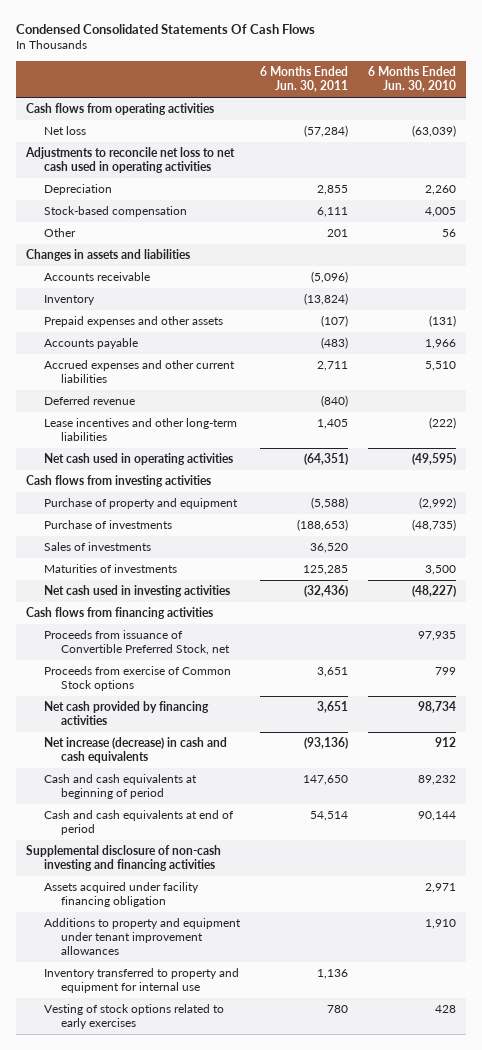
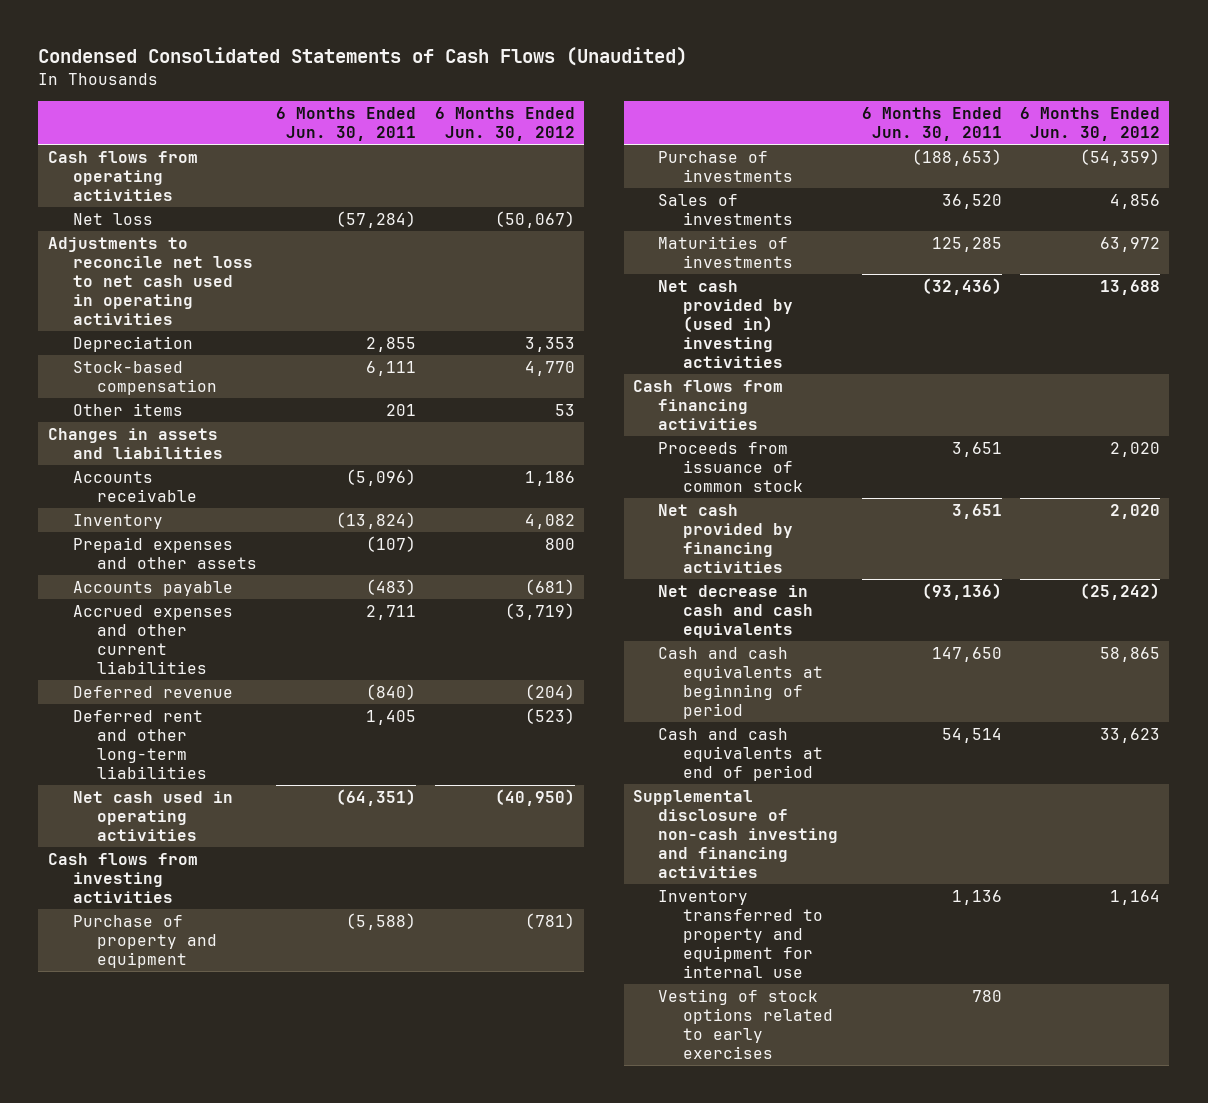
[16,23,316,34] Condensed Consolidated Statements Of Cash Flows -> [38,47,688,67] Condensed Consolidated Statements of Cash Flows (Unaudited)
[368,66,457,93] 6 Months Ended Jun. 30, 2010 -> none
none -> [434,107,575,141] 6 Months Ended Jun. 30, 2012
[43,228,76,238] Other -> [72,402,183,416] Other items
[43,418,237,442] Lease incentives and other long-term liabilities -> [72,709,208,779] Deferred rent and other long-term liabilities
[43,585,230,598] Net cash used in investing activities -> [658,279,794,368] Net cash provided by (used in) investing activities
[43,630,230,656] Proceeds from issuance of Convertible Preferred Stock, net -> none
[43,666,231,692] Proceeds from exercise of Common Stock options -> [658,441,804,492] Proceeds from issuance of common stock
[43,737,227,764] Net increase (decrease) in cash and cash equivalents -> [658,584,814,638] Net decrease in cash and cash equivalents
[43,882,199,908] Assets acquired under facility financing obligation -> none
[43,918,241,956] Additions to property and equipment under tenant improvement allowances -> none

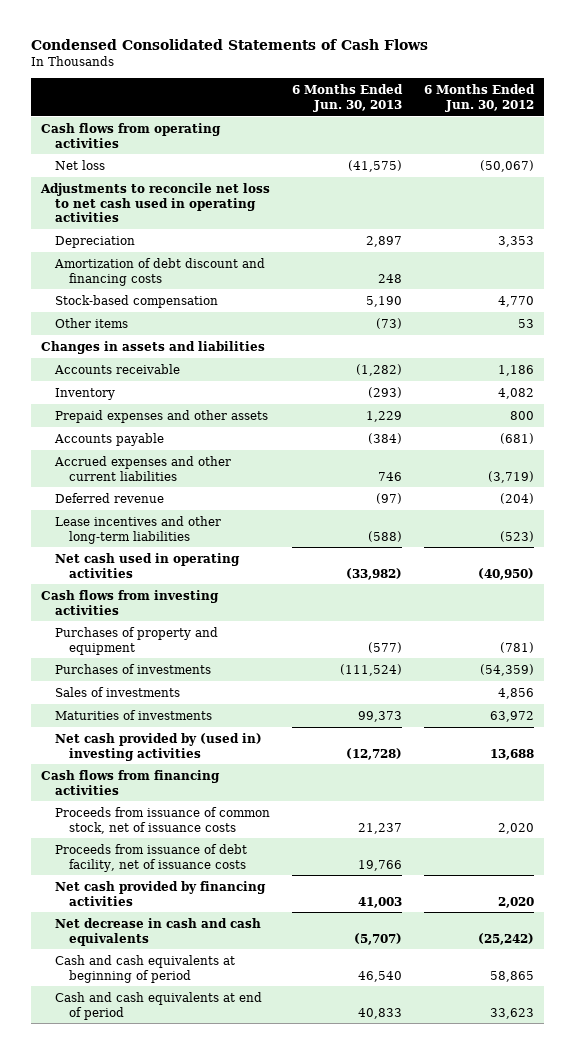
[38,47,688,67] Condensed Consolidated Statements of Cash Flows (Unaudited) -> [30,38,428,50] Condensed Consolidated Statements of Cash Flows
[275,107,416,141] 6 Months Ended Jun. 30, 2011 -> none
none -> [291,84,403,112] 6 Months Ended Jun. 30, 2013
none -> [54,257,266,286] Amortization of debt discount and financing costs
[72,709,208,779] Deferred rent and other long-term liabilities -> [55,515,222,544] Lease incentives and other long-term liabilities
[72,914,218,968] Purchase of property and equipment -> [55,626,219,655] Purchases of property and equipment
[658,150,794,182] Purchase of investments -> [55,663,212,674] Purchases of investments
[658,441,804,492] Proceeds from issuance of common stock -> [55,806,271,834] Proceeds from issuance of common stock, net of issuance costs
none -> [55,843,248,872] Proceeds from issuance of debt facility, net of issuance costs
[633,789,839,878] Supplemental disclosure of non-cash investing and financing activities -> none
[658,889,824,978] Inventory transferred to property and equipment for internal use -> none
[658,988,834,1059] Vesting of stock options related to early exercises -> none

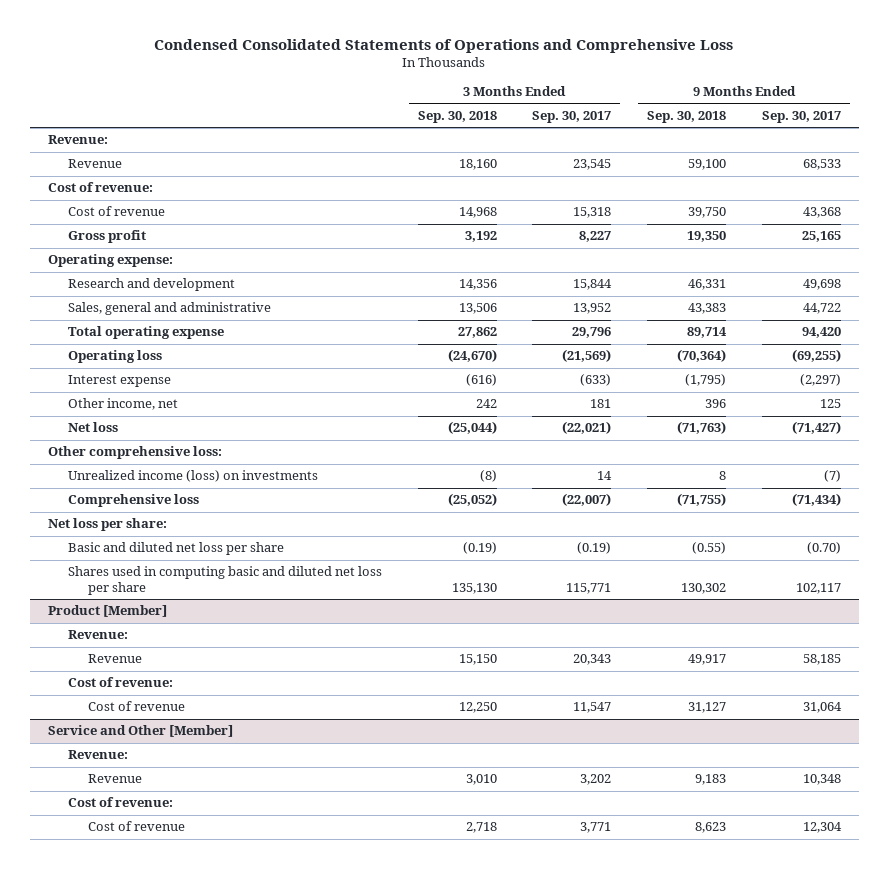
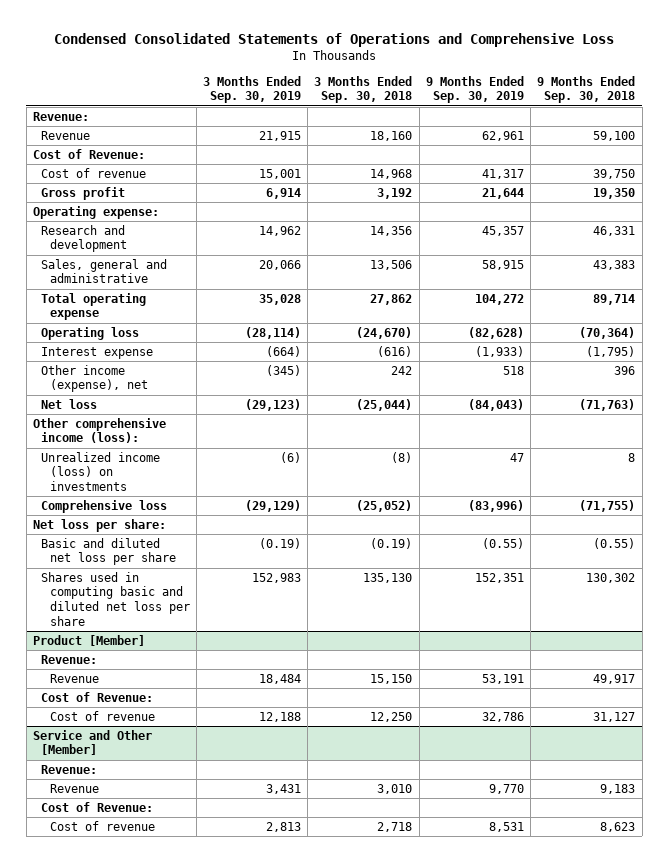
[532,110,612,123] Sep. 30, 2017 -> none
[761,110,841,123] Sep. 30, 2017 -> none
none -> [203,75,302,104] 3 Months Ended Sep. 30, 2019
none -> [425,75,524,104] 9 Months Ended Sep. 30, 2019
[47,182,153,193] Cost of revenue: -> [33,148,146,159] Cost of Revenue:
[67,398,178,411] Other income, net -> [41,364,148,393] Other income (expense), net
[47,446,222,460] Other comprehensive loss: -> [33,417,167,444] Other comprehensive income (loss):
[67,677,173,688] Cost of revenue: -> [41,691,154,702] Cost of Revenue:
[67,797,173,808] Cost of revenue: -> [41,801,154,812] Cost of Revenue:

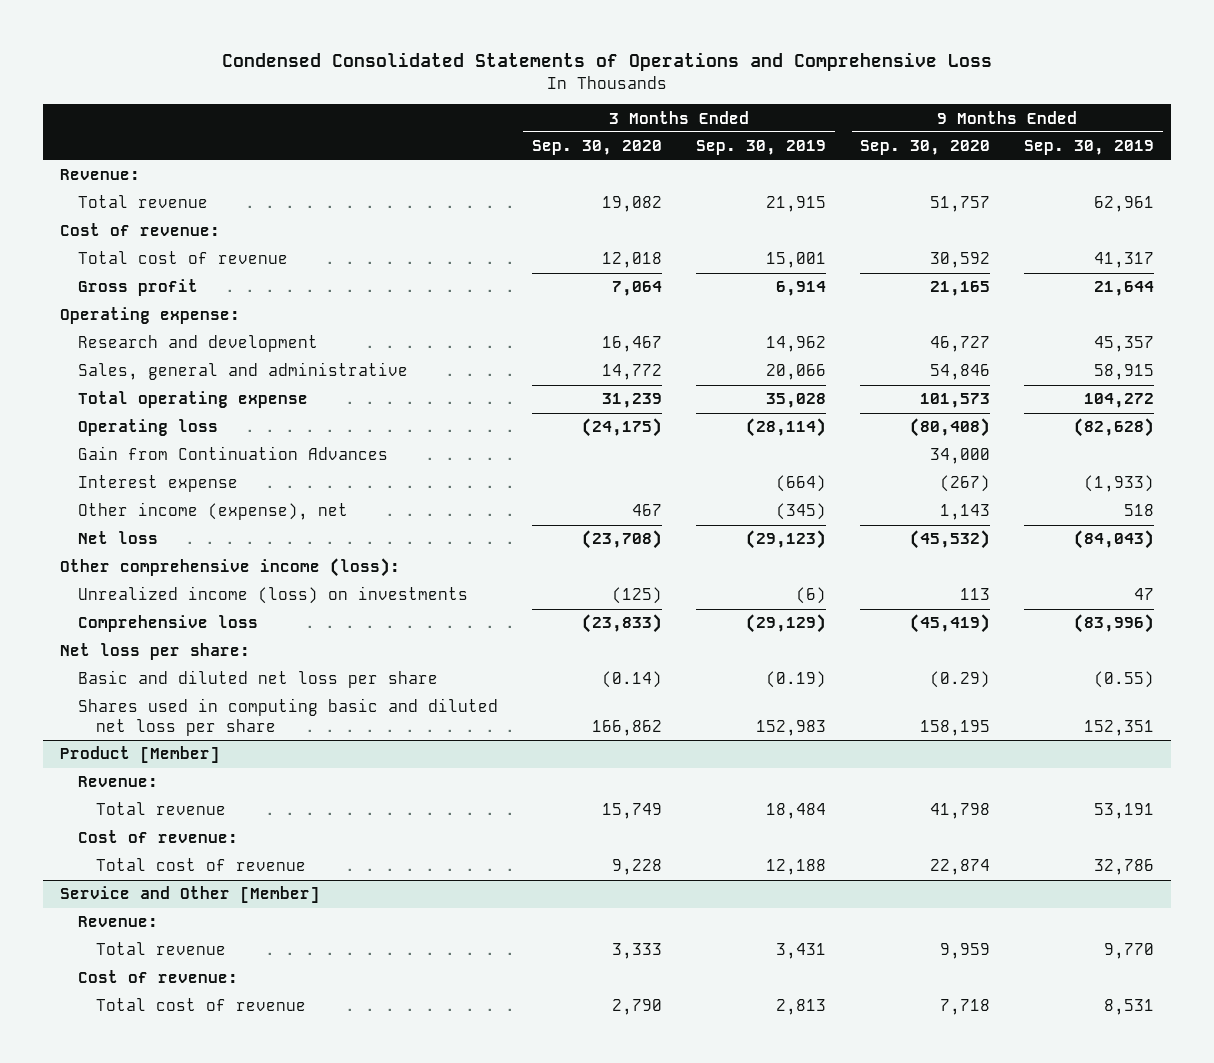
[314,75,413,104] 3 Months Ended Sep. 30, 2018 -> none
[537,75,636,104] 9 Months Ended Sep. 30, 2018 -> none
none -> [531,140,662,156] Sep. 30, 2020
none -> [860,140,991,156] Sep. 30, 2020
[41,130,91,140] Revenue -> [77,195,208,209] Total revenue
[33,148,146,159] Cost of Revenue: -> [60,223,221,237] Cost of revenue:
[41,167,147,178] Cost of revenue -> [77,251,288,265] Total cost of revenue
none -> [77,446,388,461] Gain from Continuation Advances
[49,673,99,683] Revenue -> [95,802,226,816] Total revenue
[41,691,154,702] Cost of Revenue: -> [77,830,238,844] Cost of revenue:
[49,710,155,721] Cost of revenue -> [95,858,306,872] Total cost of revenue
[49,783,99,793] Revenue -> [95,942,226,956] Total revenue
[41,801,154,812] Cost of Revenue: -> [77,970,238,984] Cost of revenue:
[49,820,155,831] Cost of revenue -> [95,998,306,1012] Total cost of revenue

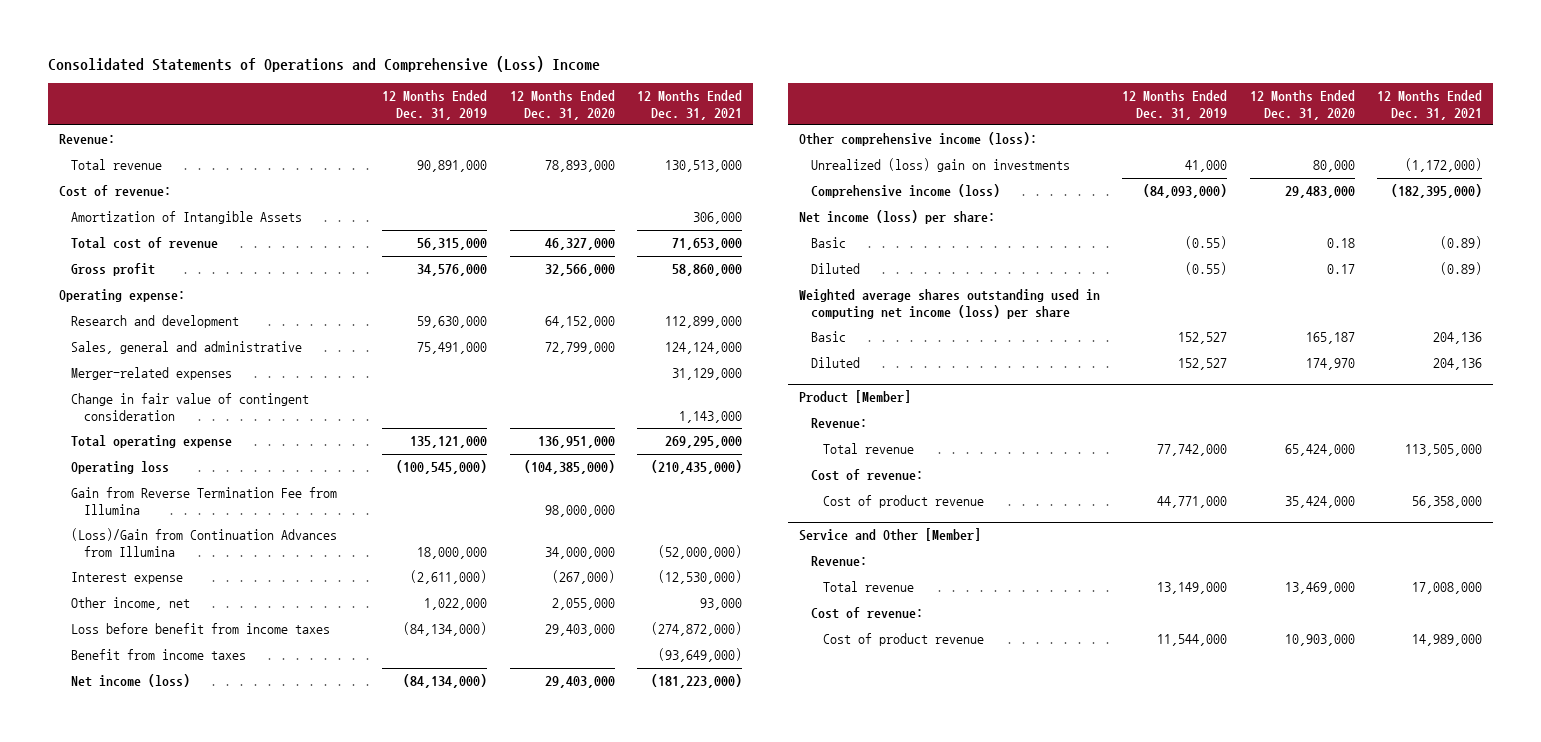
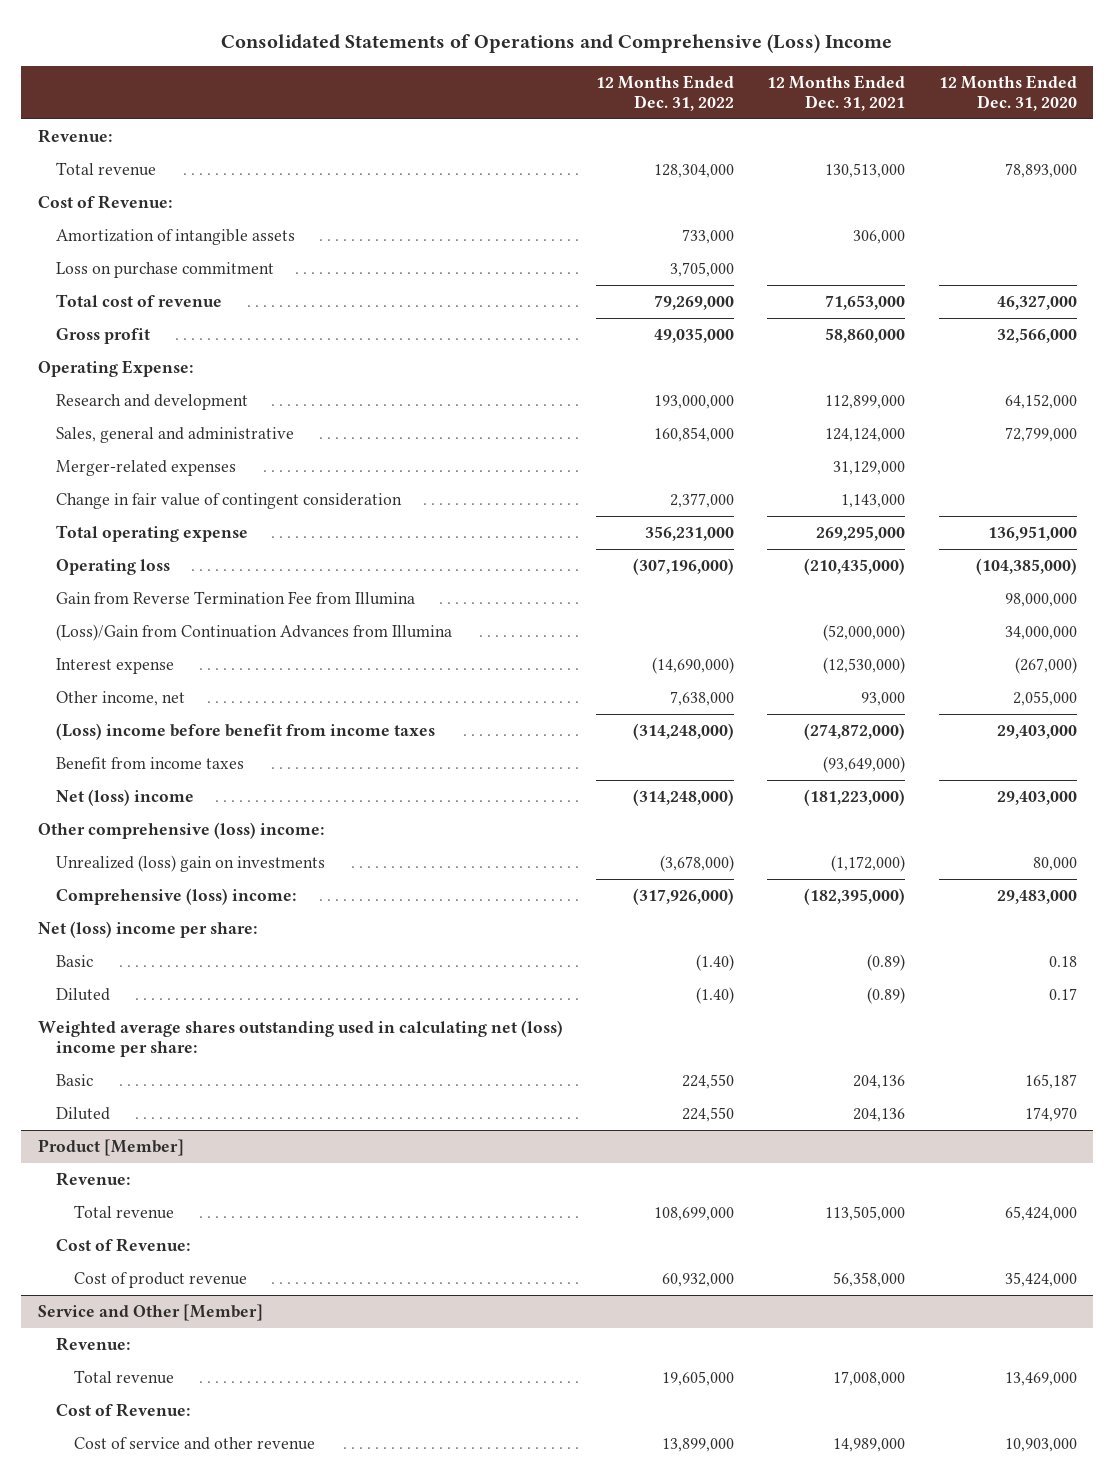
[382,90,488,120] 12 Months Ended Dec. 31, 2019 -> none
none -> [596,74,735,112] 12 Months Ended Dec. 31, 2022
[59,185,172,198] Cost of revenue: -> [37,194,172,209] Cost of Revenue:
[71,211,303,225] Amortization of Intangible Assets -> [56,228,296,245] Amortization of intangible assets
none -> [56,261,275,278] Loss on purchase commitment
[59,289,186,303] Operating expense: -> [37,359,193,377] Operating Expense:
[71,623,331,635] Loss before benefit from income taxes -> [56,722,436,740] (Loss) income before benefit from income taxes
[71,674,191,688] Net income (loss) -> [56,788,195,806] Net (loss) income
[798,132,1037,147] Other comprehensive income (loss): -> [37,821,324,839] Other comprehensive (loss) income:
[811,184,1001,199] Comprehensive income (loss) -> [56,887,297,905] Comprehensive (loss) income:
[798,210,995,225] Net income (loss) per share: -> [37,920,257,938] Net (loss) income per share:
[798,289,1100,319] Weighted average shares outstanding used in computing net income (loss) per share -> [37,1019,563,1058] Weighted average shares outstanding used in calculating net (loss) income per share:
[811,469,924,482] Cost of revenue: -> [56,1237,191,1252] Cost of Revenue:
[811,607,924,620] Cost of revenue: -> [56,1402,191,1417] Cost of Revenue:
[823,633,985,647] Cost of product revenue -> [74,1436,316,1450] Cost of service and other revenue

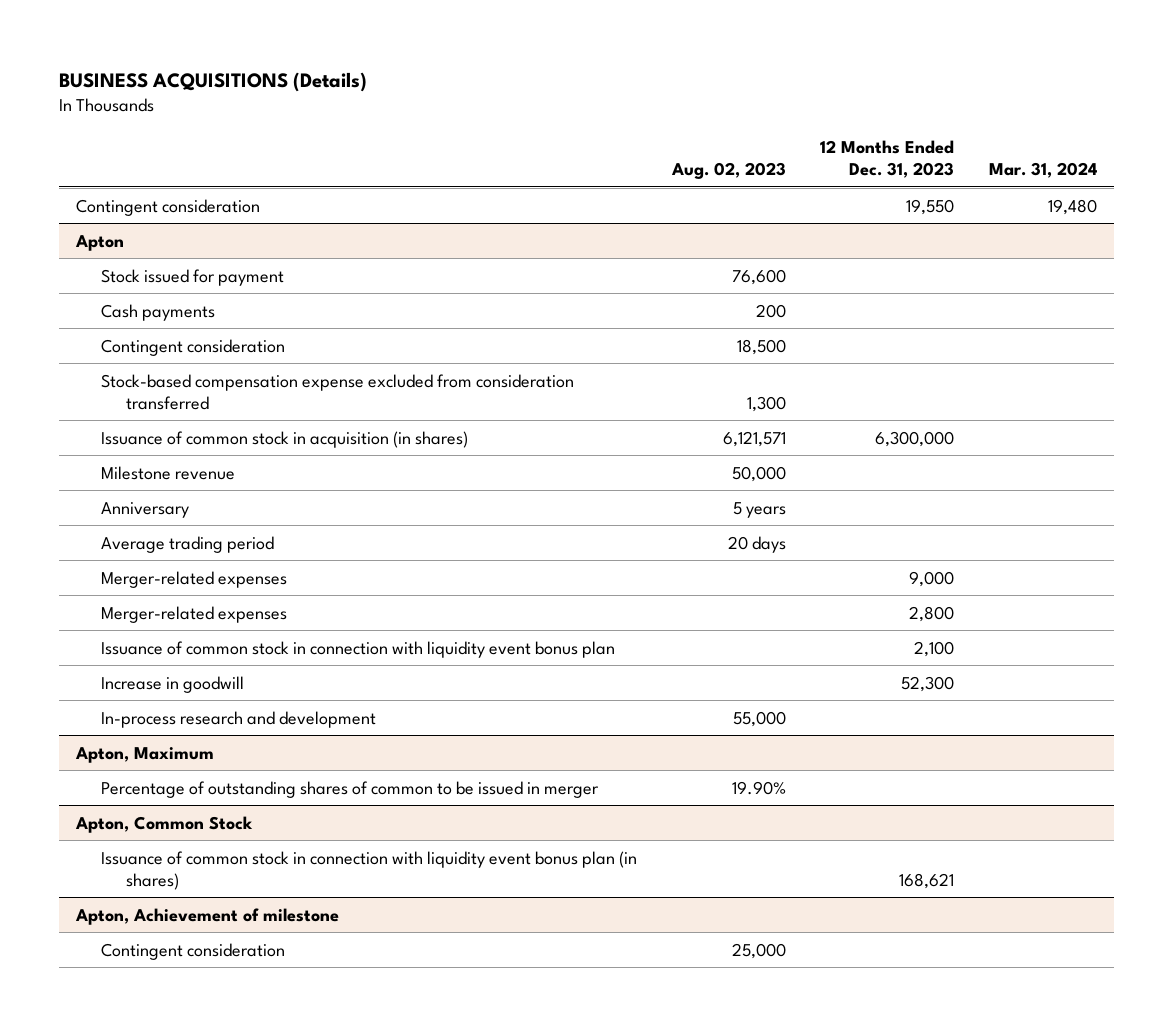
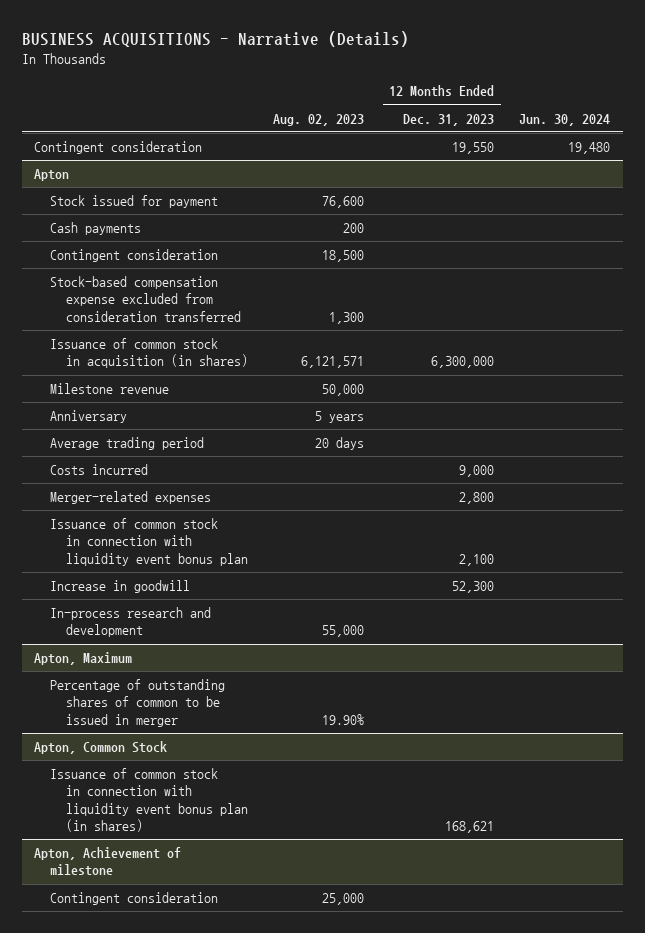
[58,71,367,92] BUSINESS ACQUISITIONS (Details) -> [21,30,409,47] BUSINESS ACQUISITIONS - Narrative (Details)
[988,161,1097,178] Mar. 31, 2024 -> none
none -> [519,113,611,126] Jun. 30, 2024
[101,570,288,588] Merger-related expenses -> [50,464,149,476] Costs incurred

